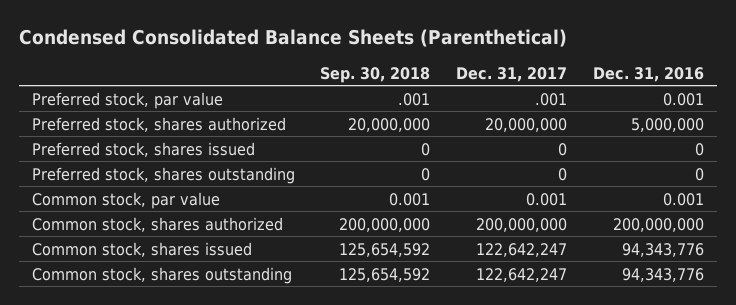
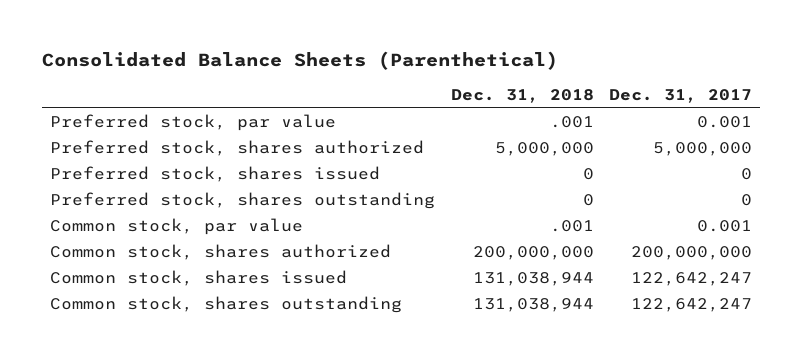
[18,28,567,47] Condensed Consolidated Balance Sheets (Parenthetical) -> [42,51,559,71] Consolidated Balance Sheets (Parenthetical)
[320,66,431,83] Sep. 30, 2018 -> none
[593,66,705,82] Dec. 31, 2016 -> none
none -> [450,89,594,104] Dec. 31, 2018
[535,92,568,106] .001 -> [697,116,753,129] 0.001
[485,117,568,132] 20,000,000 -> [653,142,753,157] 5,000,000

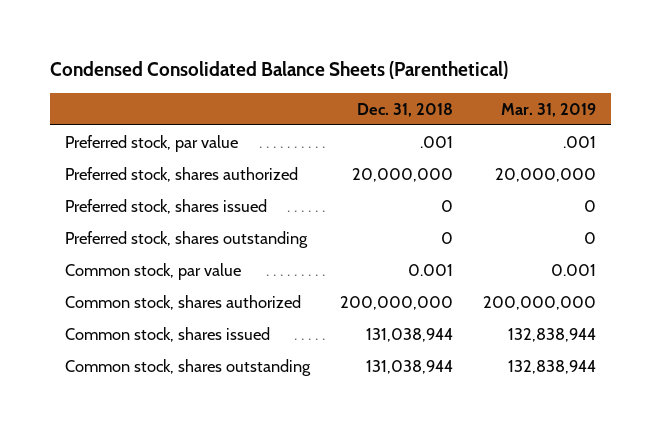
[42,51,559,71] Consolidated Balance Sheets (Parenthetical) -> [50,61,509,80] Condensed Consolidated Balance Sheets (Parenthetical)
[609,89,753,104] Dec. 31, 2017 -> none
none -> [500,102,596,117] Mar. 31, 2019
[494,142,594,157] 5,000,000 -> [352,167,454,182] 20,000,000
[549,220,594,233] .001 -> [408,263,454,276] 0.001

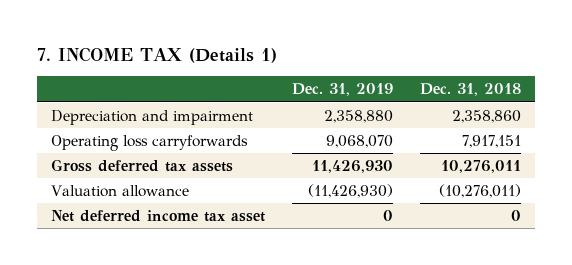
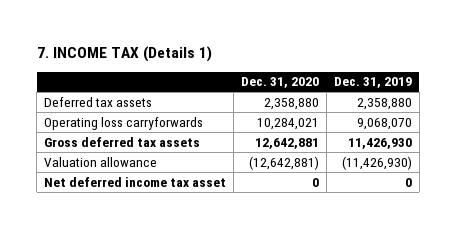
[420,83,522,97] Dec. 31, 2018 -> none
none -> [241,77,320,89] Dec. 31, 2020
[50,110,253,126] Depreciation and impairment -> [44,96,153,107] Deferred tax assets

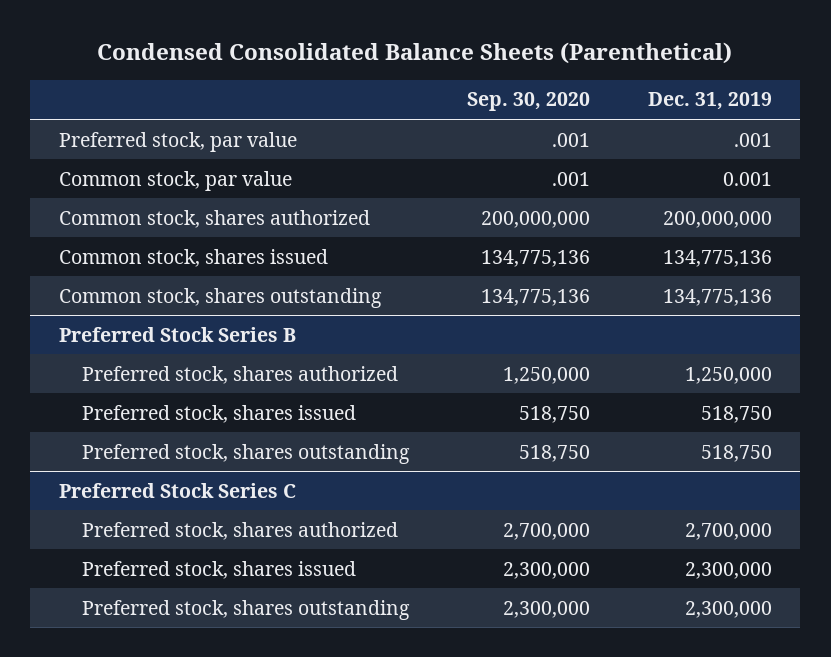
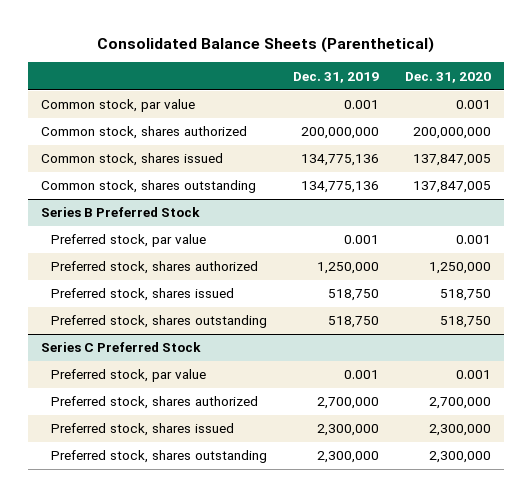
[97,42,733,65] Condensed Consolidated Balance Sheets (Parenthetical) -> [96,36,434,53] Consolidated Balance Sheets (Parenthetical)
[466,92,590,112] Sep. 30, 2020 -> none
none -> [405,71,492,83] Dec. 31, 2020
[59,131,298,152] Preferred stock, par value -> none
[59,326,297,342] Preferred Stock Series B -> [40,207,200,218] Series B Preferred Stock
none -> [50,234,206,248] Preferred stock, par value
[59,482,297,498] Preferred Stock Series C -> [40,342,201,353] Series C Preferred Stock
none -> [50,369,206,383] Preferred stock, par value

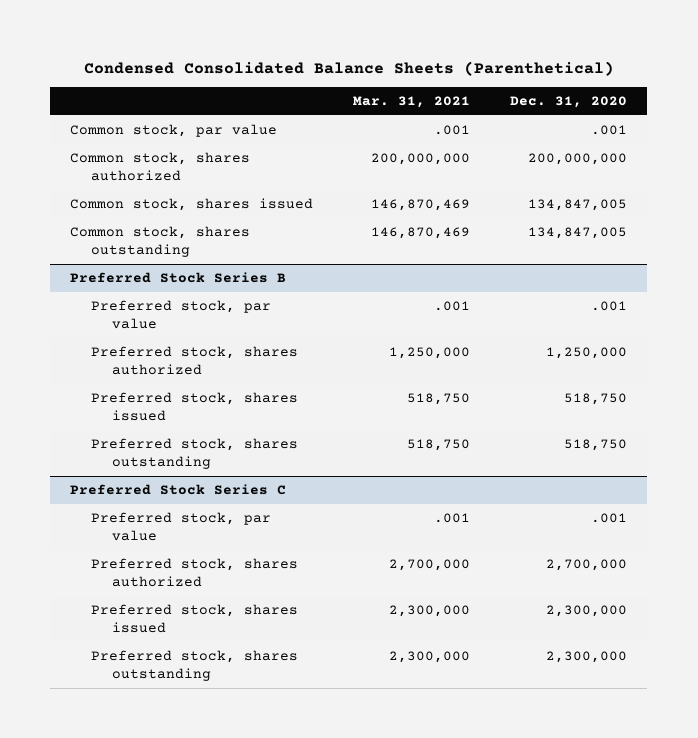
[96,36,434,53] Consolidated Balance Sheets (Parenthetical) -> [83,60,614,76] Condensed Consolidated Balance Sheets (Parenthetical)
[293,71,380,83] Dec. 31, 2019 -> none
none -> [353,96,471,109] Mar. 31, 2021
[456,100,492,110] 0.001 -> [591,125,628,136] .001
[413,154,492,167] 137,847,005 -> [528,199,628,212] 134,847,005
[413,181,492,194] 137,847,005 -> [528,227,628,240] 134,847,005
[40,207,200,218] Series B Preferred Stock -> [70,272,287,284] Preferred Stock Series B
[456,235,492,245] 0.001 -> [591,301,628,312] .001
[40,342,201,353] Series C Preferred Stock -> [70,484,287,496] Preferred Stock Series C
[456,370,492,380] 0.001 -> [591,513,628,524] .001

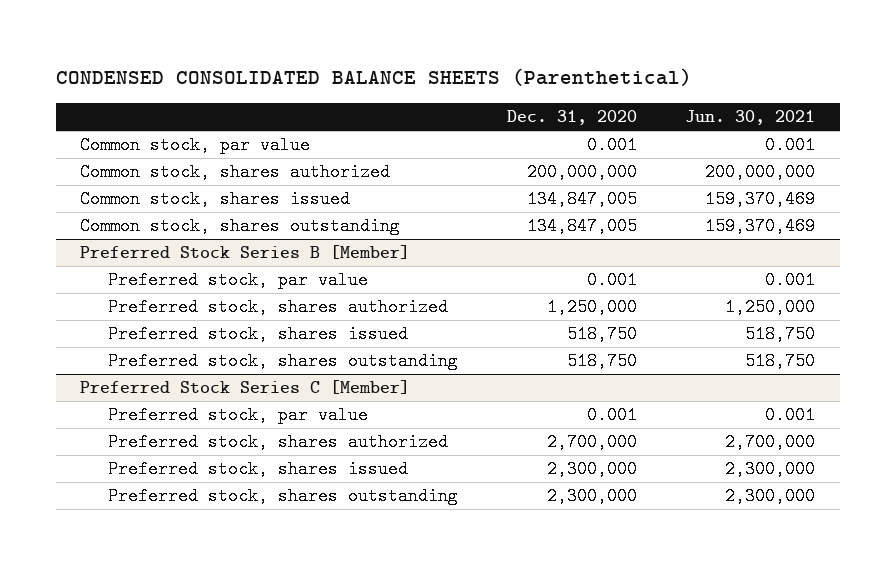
[83,60,614,76] Condensed Consolidated Balance Sheets (Parenthetical) -> [55,68,692,87] CONDENSED CONSOLIDATED BALANCE SHEETS (Parenthetical)
[353,96,471,109] Mar. 31, 2021 -> none
none -> [685,110,816,126] Jun. 30, 2021
[591,125,628,136] .001 -> [586,136,637,155] 0.001
[70,272,287,284] Preferred Stock Series B -> [79,245,410,260] Preferred Stock Series B [Member]
[591,301,628,312] .001 -> [586,271,637,290] 0.001
[70,484,287,496] Preferred Stock Series C -> [79,380,410,395] Preferred Stock Series C [Member]
[591,513,628,524] .001 -> [586,406,637,425] 0.001

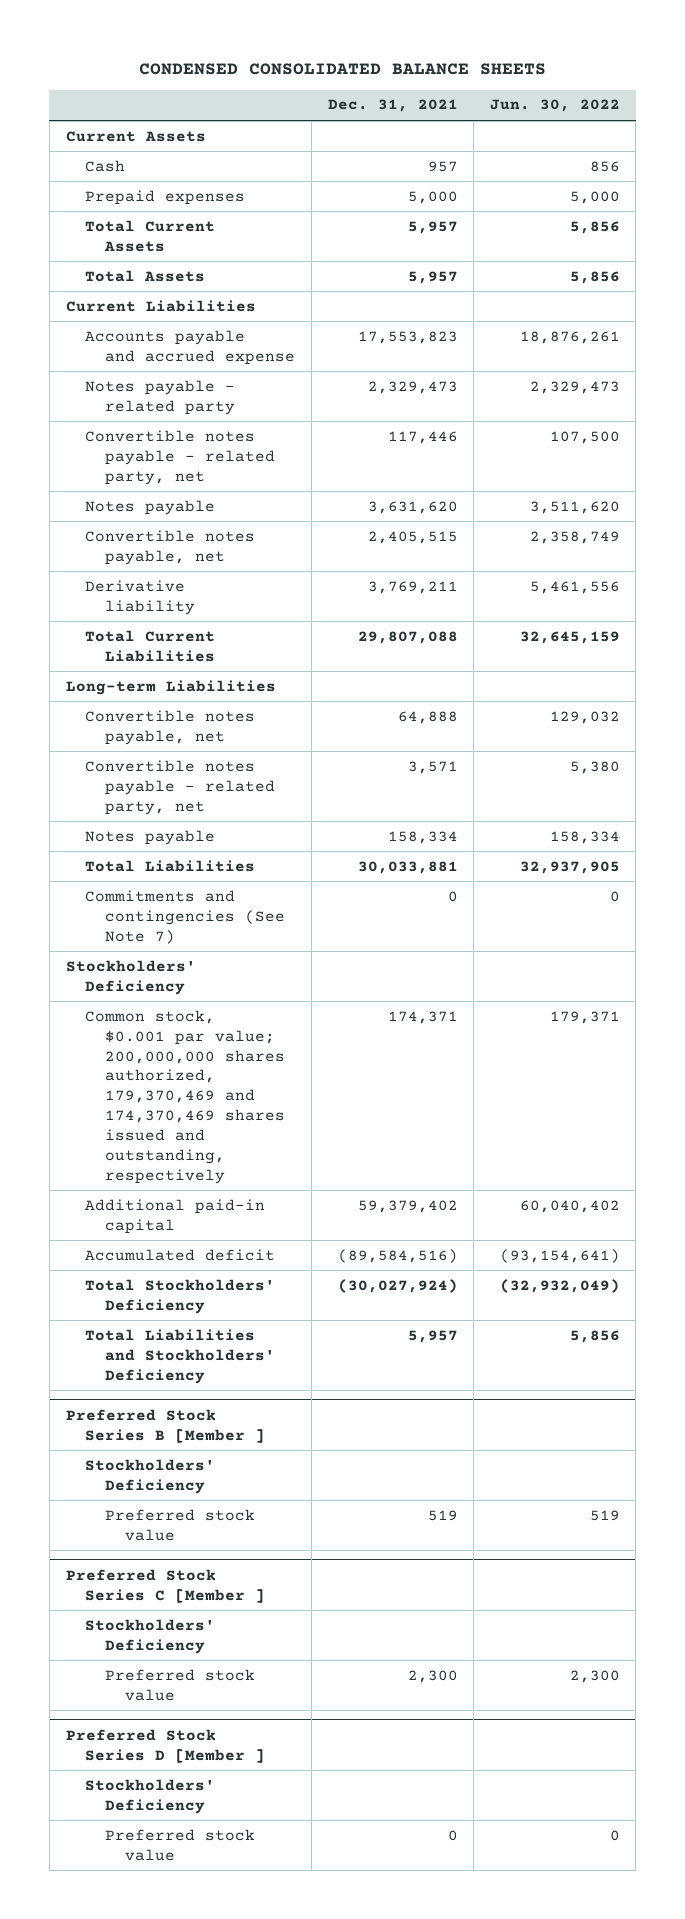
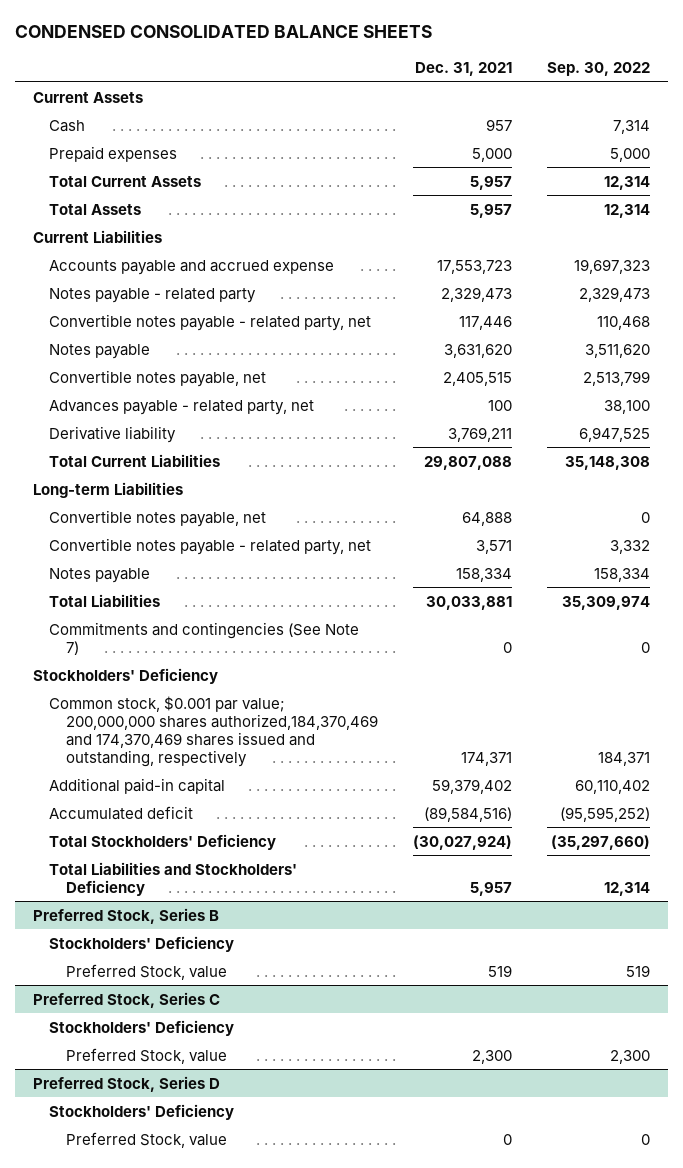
[489,99,620,113] Jun. 30, 2022 -> none
none -> [547,62,651,77] Sep. 30, 2022
[357,330,458,344] 17,553,823 -> [437,259,513,274] 17,553,723
none -> [49,399,315,415] Advances payable - related party, net
[85,1009,286,1184] Common stock, $0.001 par value; 200,000,000 shares authorized, 179,370,469 and 174,370,469 shares issued and outstanding, respectively -> [49,695,379,767] Common stock, $0.001 par value; 200,000,000 shares authorized,184,370,469 and 174,370,469 shares issued and outstanding, respectively
[65,1408,266,1443] Preferred Stock Series B [Member ] -> [32,907,219,924] Preferred Stock, Series B
[105,1508,256,1541] Preferred stock value -> [66,963,228,980] Preferred Stock, value
[65,1568,266,1603] Preferred Stock Series C [Member ] -> [32,991,220,1008] Preferred Stock, Series C
[105,1668,256,1701] Preferred stock value -> [66,1047,228,1064] Preferred Stock, value
[65,1728,266,1763] Preferred Stock Series D [Member ] -> [32,1075,220,1092] Preferred Stock, Series D
[105,1828,256,1861] Preferred stock value -> [66,1131,228,1148] Preferred Stock, value

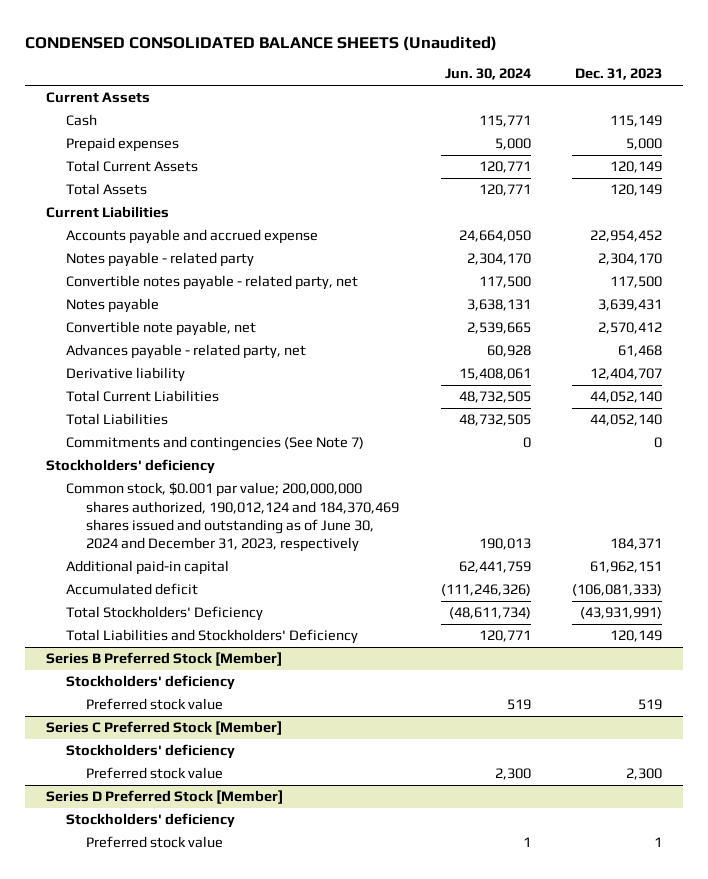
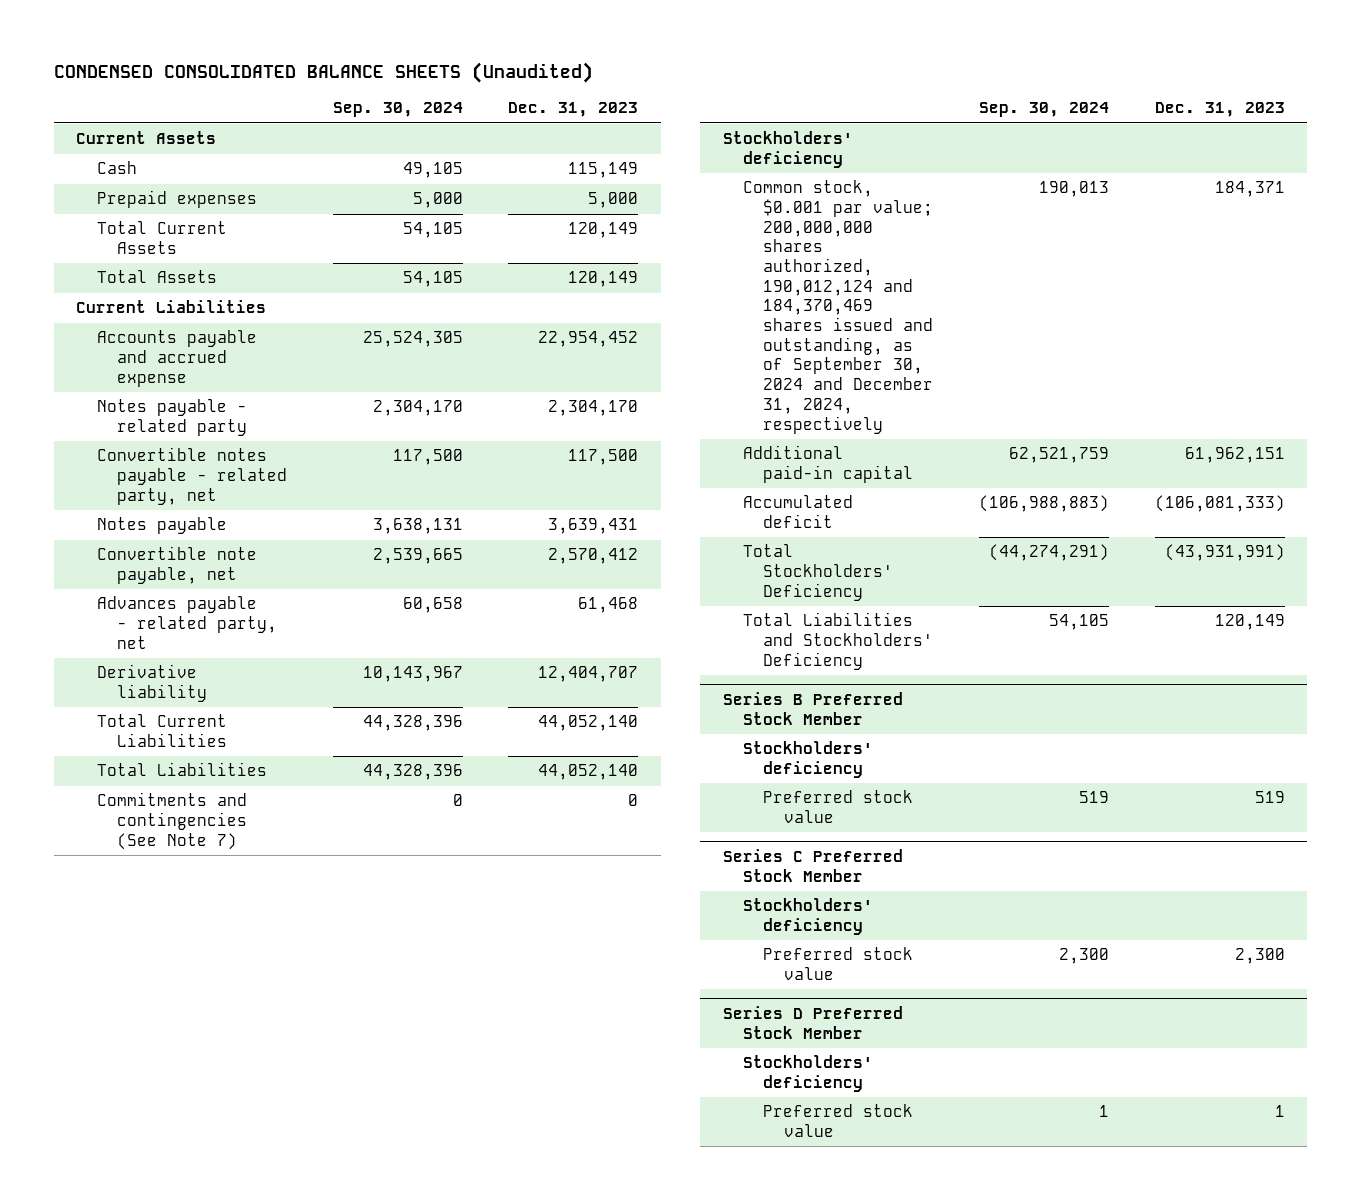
[444,68,531,81] Jun. 30, 2024 -> none
none -> [332,102,463,118] Sep. 30, 2024
[66,482,399,553] Common stock, $0.001 par value; 200,000,000 shares authorized, 190,012,124 and 184,370,469 shares issued and outstanding as of June 30, 2024 and December 31, 2023, respectively -> [743,180,934,434] Common stock, $0.001 par value; 200,000,000 shares authorized, 190,012,124 and 184,370,469 shares issued and outstanding, as of September 30, 2024 and December 31, 2024, respectively
[46,652,283,667] Series B Preferred Stock [Member] -> [722,692,903,725] Series B Preferred Stock Member
[46,721,283,736] Series C Preferred Stock [Member] -> [722,849,903,882] Series C Preferred Stock Member
[46,790,284,805] Series D Preferred Stock [Member] -> [722,1006,903,1039] Series D Preferred Stock Member

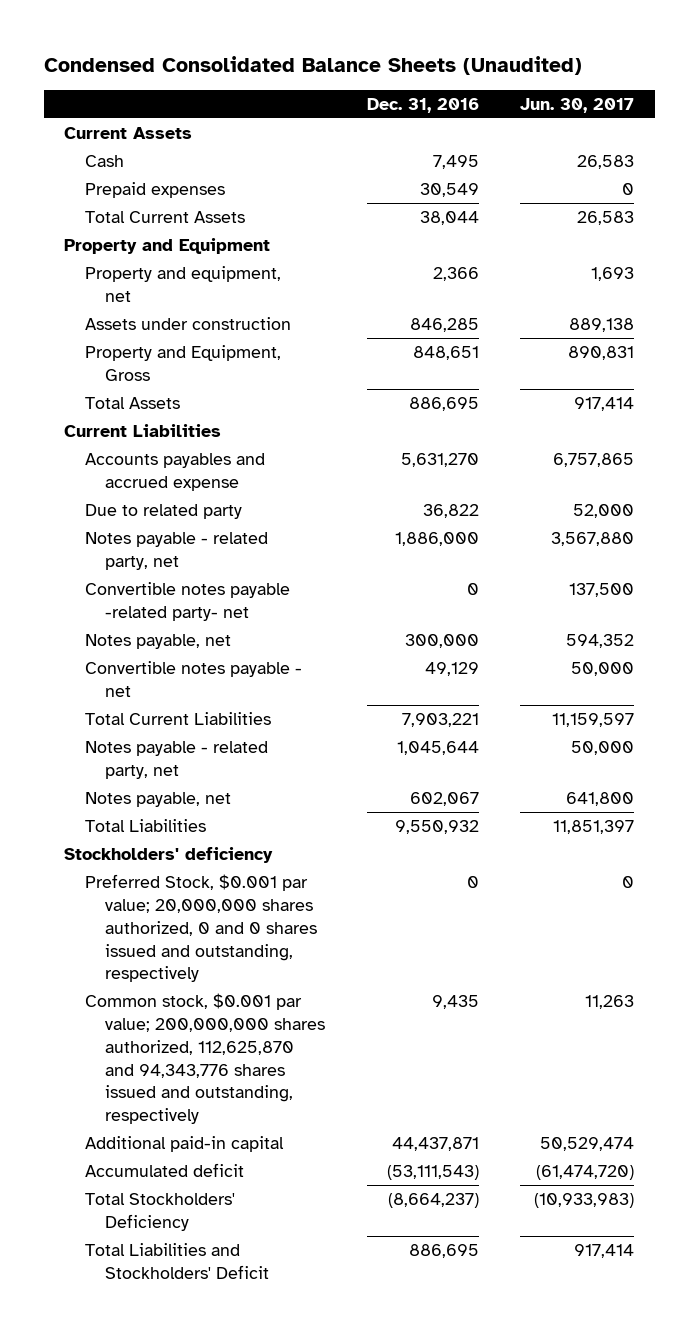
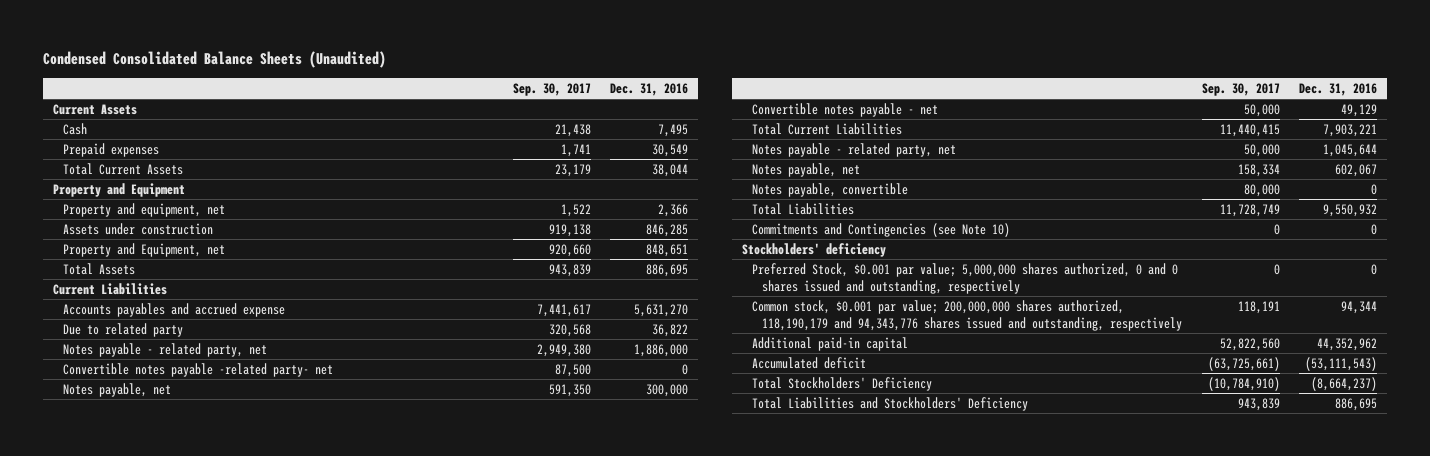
[520,97,635,113] Jun. 30, 2017 -> none
none -> [512,82,591,96] Sep. 30, 2017
[84,345,281,382] Property and Equipment, Gross -> [63,242,226,257] Property and Equipment, net
none -> [752,182,909,197] Notes payable, convertible
none -> [752,222,1011,237] Commitments and Contingencies (see Note 10)
[84,874,318,983] Preferred Stock, $0.001 par value; 20,000,000 shares authorized, 0 and 0 shares issued and outstanding, respectively -> [752,262,1179,294] Preferred Stock, $0.001 par value; 5,000,000 shares authorized, 0 and 0 shares issued and outstanding, respectively
[84,993,326,1125] Common stock, $0.001 par value; 200,000,000 shares authorized, 112,625,870 and 94,343,776 shares issued and outstanding, respectively -> [752,299,1183,331] Common stock, $0.001 par value; 200,000,000 shares authorized, 118,190,179 and 94,343,776 shares issued and outstanding, respectively
[431,995,479,1010] 9,435 -> [1341,300,1378,314] 94,344
[391,1137,479,1152] 44,437,871 -> [1317,337,1378,351] 44,352,962
[84,1243,270,1280] Total Liabilities and Stockholders' Deficit -> [752,396,1029,411] Total Liabilities and Stockholders' Deficiency

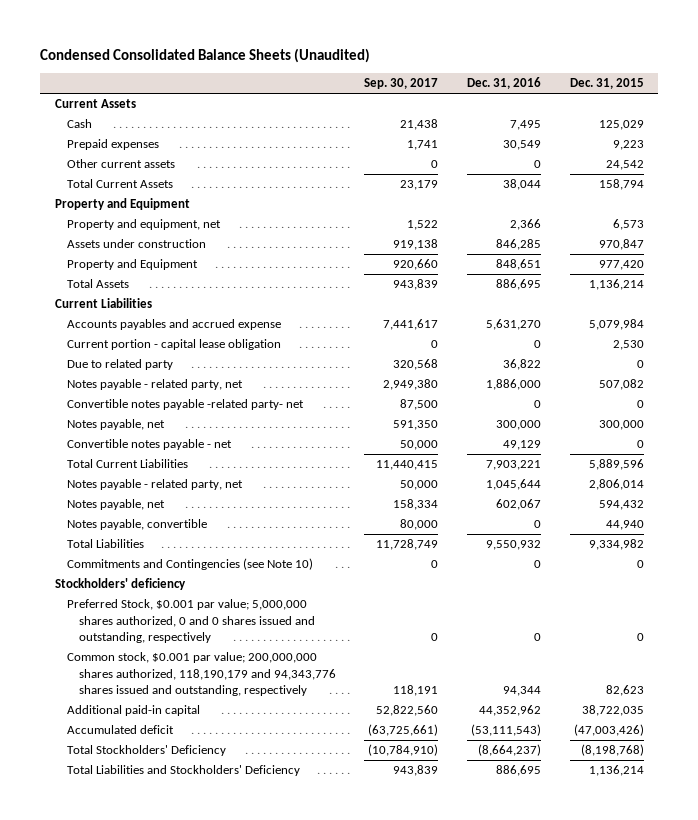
none -> [569,78,644,90] Dec. 31, 2015
none -> [66,159,175,169] Other current assets
[63,242,226,257] Property and Equipment, net -> [66,259,198,271] Property and Equipment
none -> [66,339,281,351] Current portion - capital lease obligation

